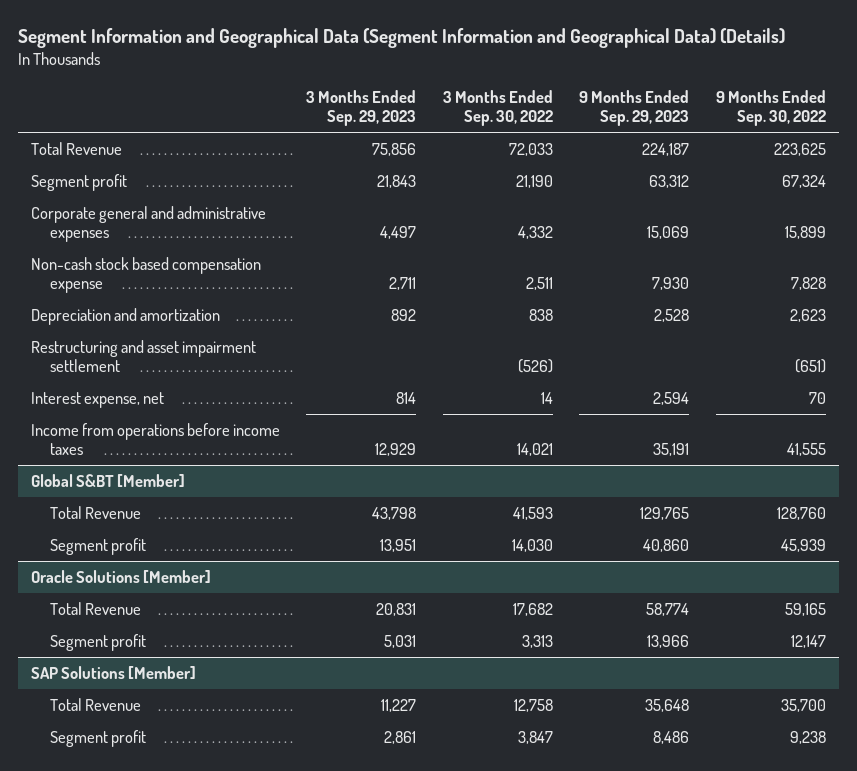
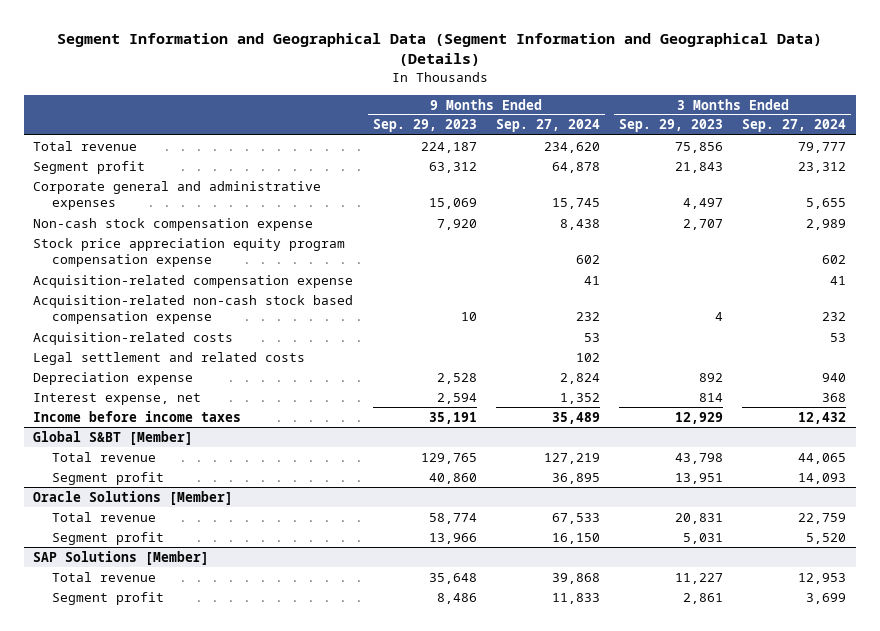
[442,90,553,127] 3 Months Ended Sep. 30, 2022 -> none
[715,90,826,127] 9 Months Ended Sep. 30, 2022 -> none
none -> [495,119,600,133] Sep. 27, 2024
none -> [742,119,847,133] Sep. 27, 2024
[30,141,122,155] Total Revenue -> [33,140,138,151] Total revenue
[30,339,256,373] Restructuring and asset impairment settlement -> none
[30,256,261,294] Non-cash stock based compensation expense -> [33,217,314,231] Non-cash stock compensation expense
[389,277,417,291] 2,711 -> [683,218,724,230] 2,707
[652,277,690,291] 7,930 -> [436,218,477,230] 7,920
none -> [33,237,346,268] Stock price appreciation equity program compensation expense
none -> [33,274,354,288] Acquisition-related compensation expense
none -> [33,294,354,325] Acquisition-related non-cash stock based compensation expense
none -> [33,331,234,345] Acquisition-related costs
none -> [33,351,306,365] Legal settlement and related costs
[30,307,220,325] Depreciation and amortization -> [33,371,194,385] Depreciation expense
[30,422,280,456] Income from operations before income taxes -> [33,410,242,422] Income before income taxes
[49,505,141,519] Total Revenue -> [52,451,157,462] Total revenue
[49,601,141,615] Total Revenue -> [52,511,157,522] Total revenue
[49,697,141,711] Total Revenue -> [52,571,157,582] Total revenue

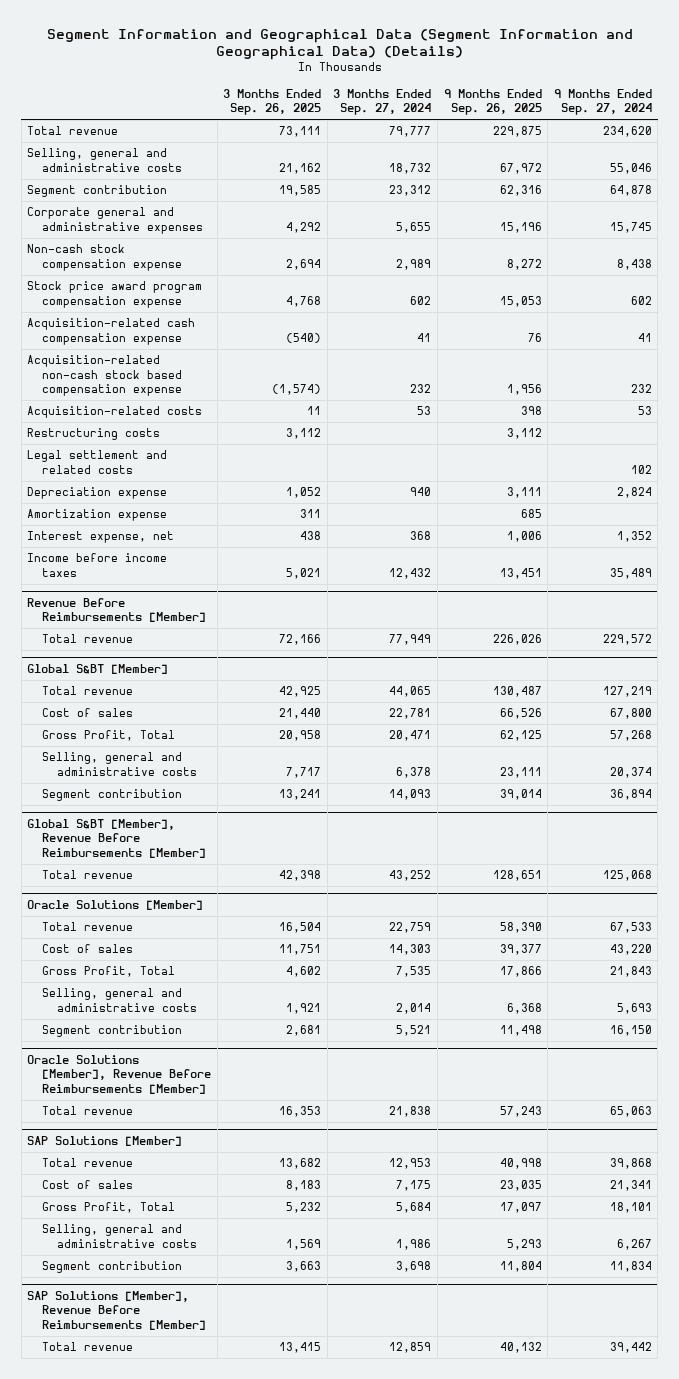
[372,119,477,133] Sep. 29, 2023 -> none
[619,119,724,133] Sep. 29, 2023 -> none
none -> [223,88,322,116] 3 Months Ended Sep. 26, 2025
none -> [443,88,542,116] 9 Months Ended Sep. 26, 2025
none -> [27,148,183,172] Selling, general and administrative costs
[33,160,146,174] Segment profit -> [27,185,168,198] Segment contribution
[33,237,346,268] Stock price appreciation equity program compensation expense -> [27,281,203,308] Stock price award program compensation expense
[33,274,354,288] Acquisition-related compensation expense -> [27,318,196,345] Acquisition-related cash compensation expense
none -> [27,428,161,441] Restructuring costs
none -> [27,509,168,522] Amortization expense
none -> [27,597,207,623] Revenue Before Reimbursements [Member]
none -> [42,634,134,644] Total revenue
none -> [42,708,134,718] Cost of sales
[52,471,165,485] Segment profit -> [42,730,176,742] Gross Profit, Total
[551,472,600,484] 36,895 -> [609,730,652,742] 57,268
[798,472,847,484] 14,093 -> [389,730,432,742] 20,471
none -> [42,752,197,776] Selling, general and administrative costs
none -> [42,789,183,802] Segment contribution
none -> [27,818,207,858] Global S&BT [Member], Revenue Before Reimbursements [Member]
none -> [42,870,134,880] Total revenue
none -> [42,944,134,954] Cost of sales
[52,531,165,545] Segment profit -> [42,966,176,978] Gross Profit, Total
[551,532,600,544] 16,150 -> [609,966,652,978] 21,843
[806,532,847,544] 5,520 -> [396,966,432,978] 7,535
none -> [42,988,197,1012] Selling, general and administrative costs
none -> [42,1025,183,1038] Segment contribution
none -> [27,1054,212,1094] Oracle Solutions [Member], Revenue Before Reimbursements [Member]
none -> [42,1106,134,1116] Total revenue
none -> [42,1180,134,1190] Cost of sales
[52,591,165,605] Segment profit -> [42,1202,176,1214] Gross Profit, Total
[551,592,600,604] 11,833 -> [609,1202,652,1214] 18,101
[806,592,847,604] 3,699 -> [396,1202,432,1214] 5,684
none -> [42,1224,197,1248] Selling, general and administrative costs
none -> [42,1261,183,1274] Segment contribution
none -> [27,1290,207,1330] SAP Solutions [Member], Revenue Before Reimbursements [Member]
none -> [42,1342,134,1352] Total revenue

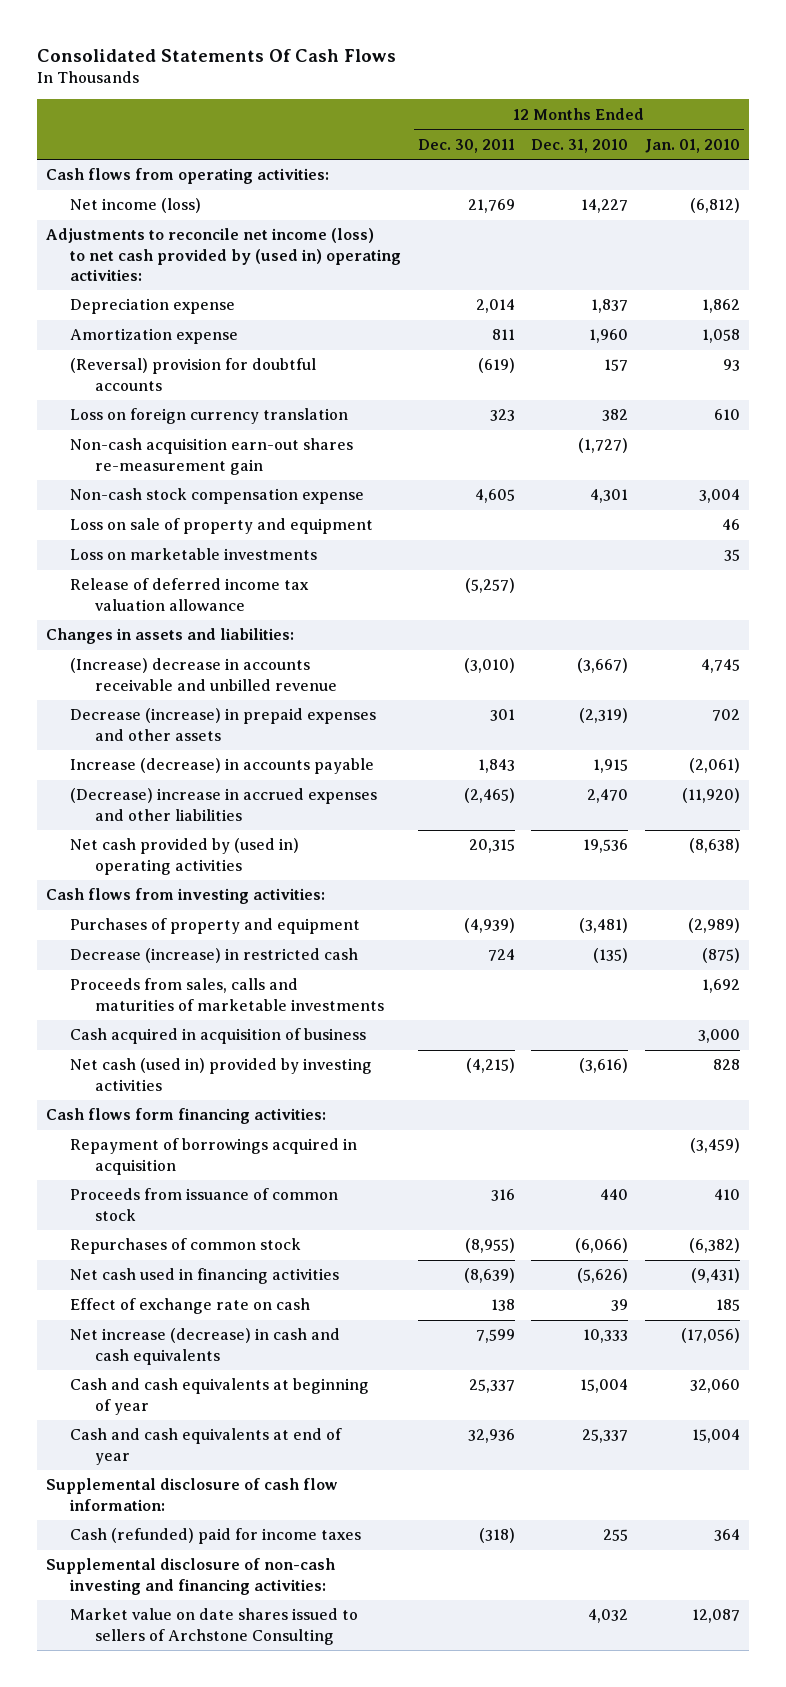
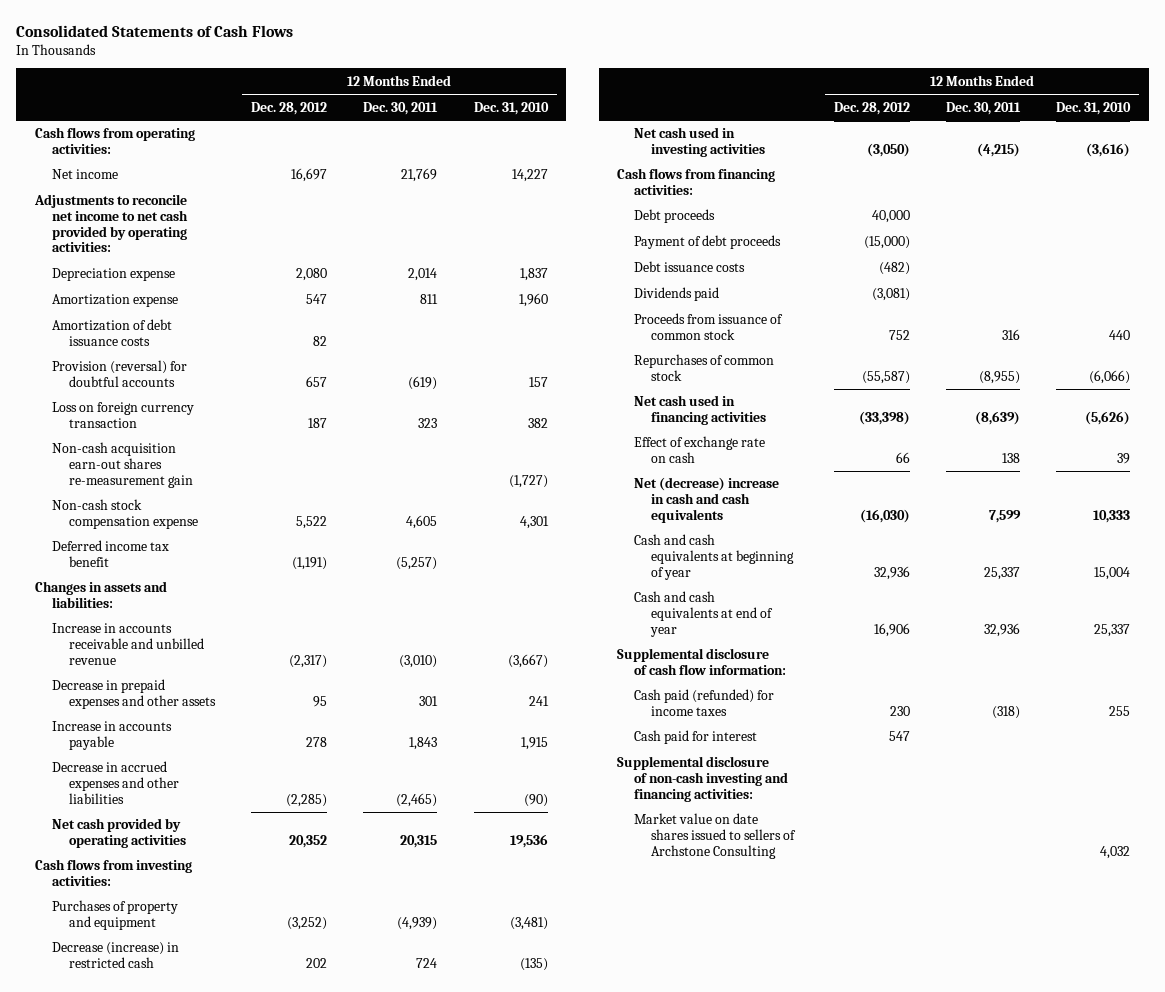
[37,48,397,62] Consolidated Statements Of Cash Flows -> [16,25,294,38] Consolidated Statements of Cash Flows
[645,138,741,153] Jan. 01, 2010 -> none
none -> [251,101,328,115] Dec. 28, 2012
[70,198,202,214] Net income (loss) -> [51,169,118,180] Net income
[45,228,402,281] Adjustments to reconcile net income (loss) to net cash provided by (used in) operating activities: -> [33,194,188,253] Adjustments to reconcile net income to net cash provided by operating activities:
none -> [51,319,172,347] Amortization of debt issuance costs
[70,358,317,391] (Reversal) provision for doubtful accounts -> [51,360,187,388] Provision (reversal) for doubtful accounts
[70,408,349,425] Loss on foreign currency translation -> [51,402,194,429] Loss on foreign currency transaction
[70,518,374,535] Loss on sale of property and equipment -> none
[70,548,318,561] Loss on marketable investments -> none
[70,578,310,611] Release of deferred income tax valuation allowance -> [51,540,169,568] Deferred income tax benefit
[70,658,337,691] (Increase) decrease in accounts receivable and unbilled revenue -> [51,623,204,665] Increase in accounts receivable and unbilled revenue
[70,708,377,741] Decrease (increase) in prepaid expenses and other assets -> [51,679,216,710] Decrease in prepaid expenses and other assets
[579,708,629,724] (2,319) -> [528,696,549,707] 241
[70,758,375,775] Increase (decrease) in accounts payable -> [51,721,172,751] Increase in accounts payable
[70,788,378,821] (Decrease) increase in accrued expenses and other liabilities -> [51,761,179,804] Decrease in accrued expenses and other liabilities
[587,789,629,804] 2,470 -> [523,793,548,807] (90)
[70,838,300,875] Net cash provided by (used in) operating activities -> [51,818,186,849] Net cash provided by operating activities
[70,978,384,1011] Proceeds from sales, calls and maturities of marketable investments -> none
[70,1028,367,1045] Cash acquired in acquisition of business -> none
[70,1138,358,1175] Repayment of borrowings acquired in acquisition -> none
[70,1058,373,1091] Net cash (used in) provided by investing activities -> [634,127,766,158] Net cash used in investing activities
[45,1108,326,1125] Cash flows form financing activities: -> [617,168,776,196] Cash flows from financing activities:
none -> [634,209,716,224] Debt proceeds
none -> [634,235,782,250] Payment of debt proceeds
none -> [634,261,746,273] Debt issuance costs
none -> [634,287,720,302] Dividends paid
[70,1328,341,1365] Net increase (decrease) in cash and cash equivalents -> [634,477,780,523] Net (decrease) increase in cash and cash equivalents
[70,1528,362,1545] Cash (refunded) paid for income taxes -> [634,689,775,717] Cash paid (refunded) for income taxes
none -> [634,730,758,745] Cash paid for interest

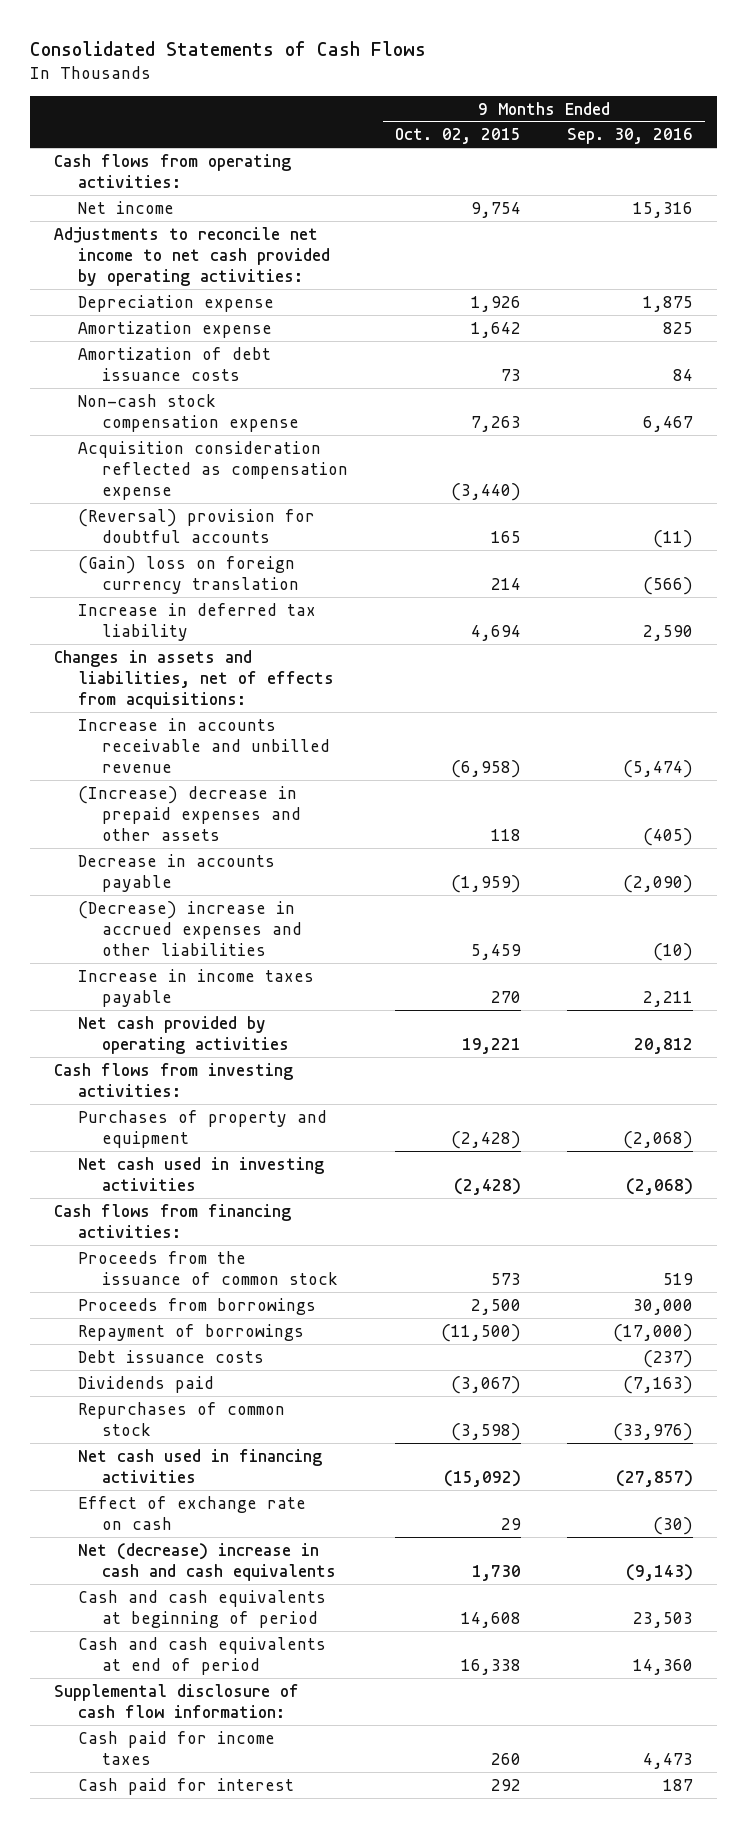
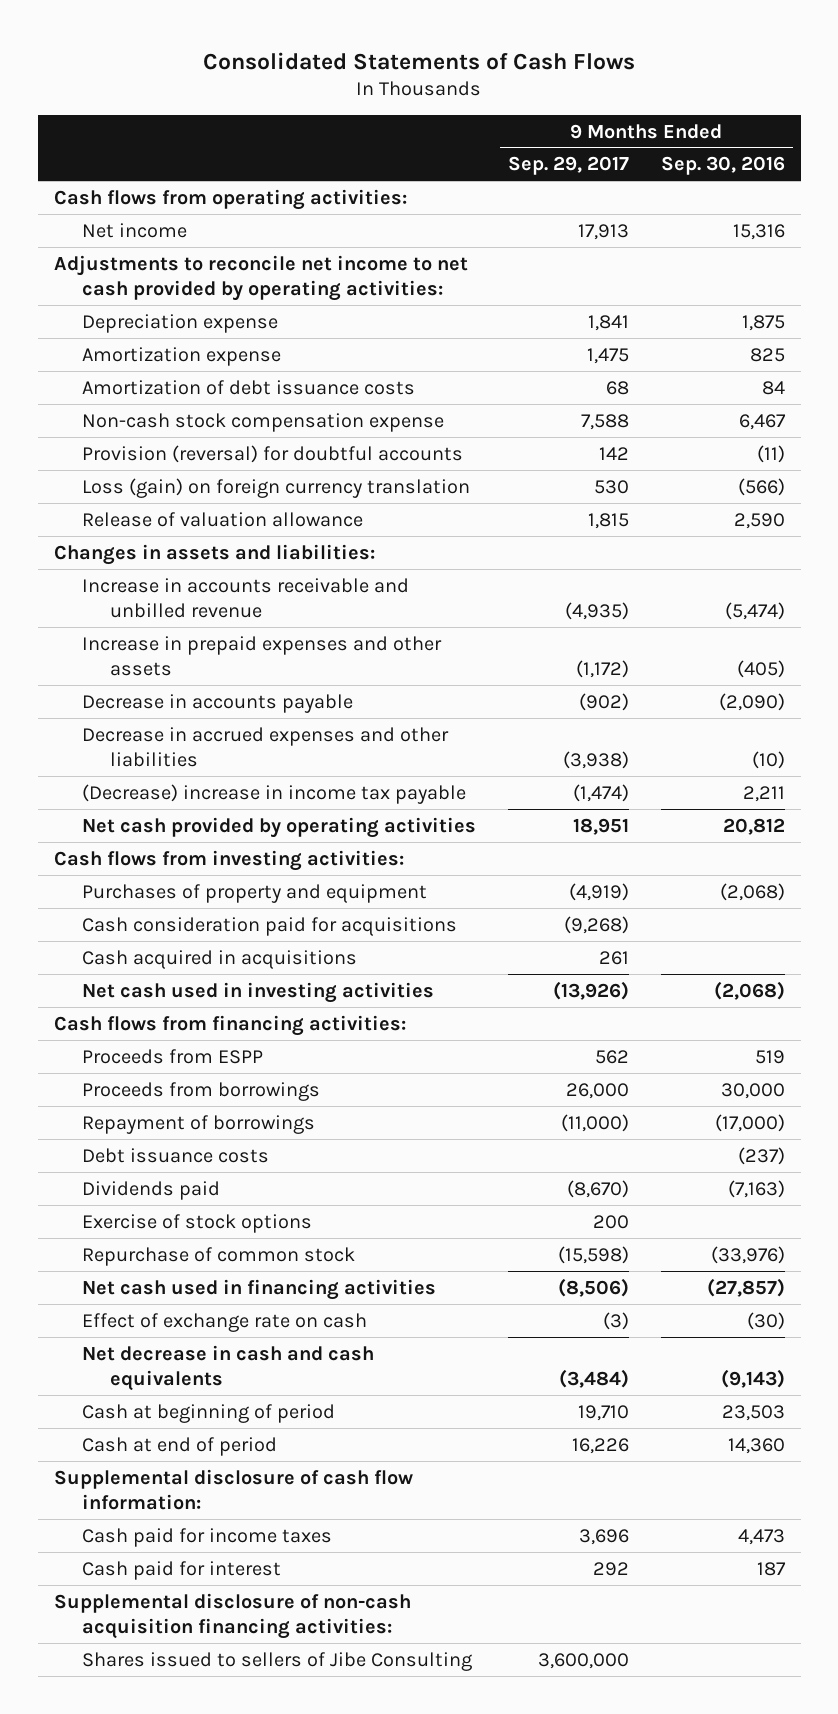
[394,128,521,145] Oct. 02, 2015 -> none
none -> [507,156,629,176] Sep. 29, 2017
[77,440,349,500] Acquisition consideration reflected as compensation expense -> none
[77,508,315,543] (Reversal) provision for doubtful accounts -> [81,444,463,463] Provision (reversal) for doubtful accounts
[77,555,300,594] (Gain) loss on foreign currency translation -> [81,477,470,498] Loss (gain) on foreign currency translation
[77,602,316,641] Increase in deferred tax liability -> [81,511,363,527] Release of valuation allowance
[53,649,334,709] Changes in assets and liabilities, net of effects from acquisitions: -> [53,543,375,565] Changes in assets and liabilities:
[77,785,302,841] (Increase) decrease in prepaid expenses and other assets -> [81,635,442,677] Increase in prepaid expenses and other assets
[77,900,303,956] (Decrease) increase in accrued expenses and other liabilities -> [81,726,449,768] Decrease in accrued expenses and other liabilities
[77,968,314,1007] Increase in income taxes payable -> [81,783,466,804] (Decrease) increase in income tax payable
none -> [81,916,457,936] Cash consideration paid for acquisitions
none -> [81,949,357,969] Cash acquired in acquisitions
[77,1250,339,1285] Proceeds from the issuance of common stock -> [81,1048,263,1064] Proceeds from ESPP
none -> [81,1213,312,1233] Exercise of stock options
[77,1401,285,1436] Repurchases of common stock -> [81,1246,355,1266] Repurchase of common stock
[77,1542,337,1581] Net (decrease) increase in cash and cash equivalents -> [81,1344,374,1392] Net decrease in cash and cash equivalents
[77,1589,326,1628] Cash and cash equivalents at beginning of period -> [81,1403,335,1423] Cash at beginning of period
[77,1636,326,1675] Cash and cash equivalents at end of period -> [81,1436,277,1456] Cash at end of period
none -> [53,1592,411,1640] Supplemental disclosure of non-cash acquisition financing activities:
none -> [81,1651,472,1671] Shares issued to sellers of Jibe Consulting

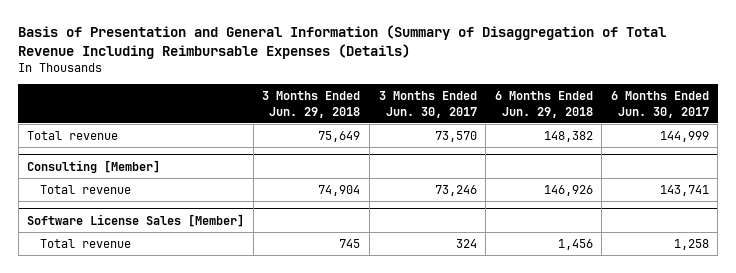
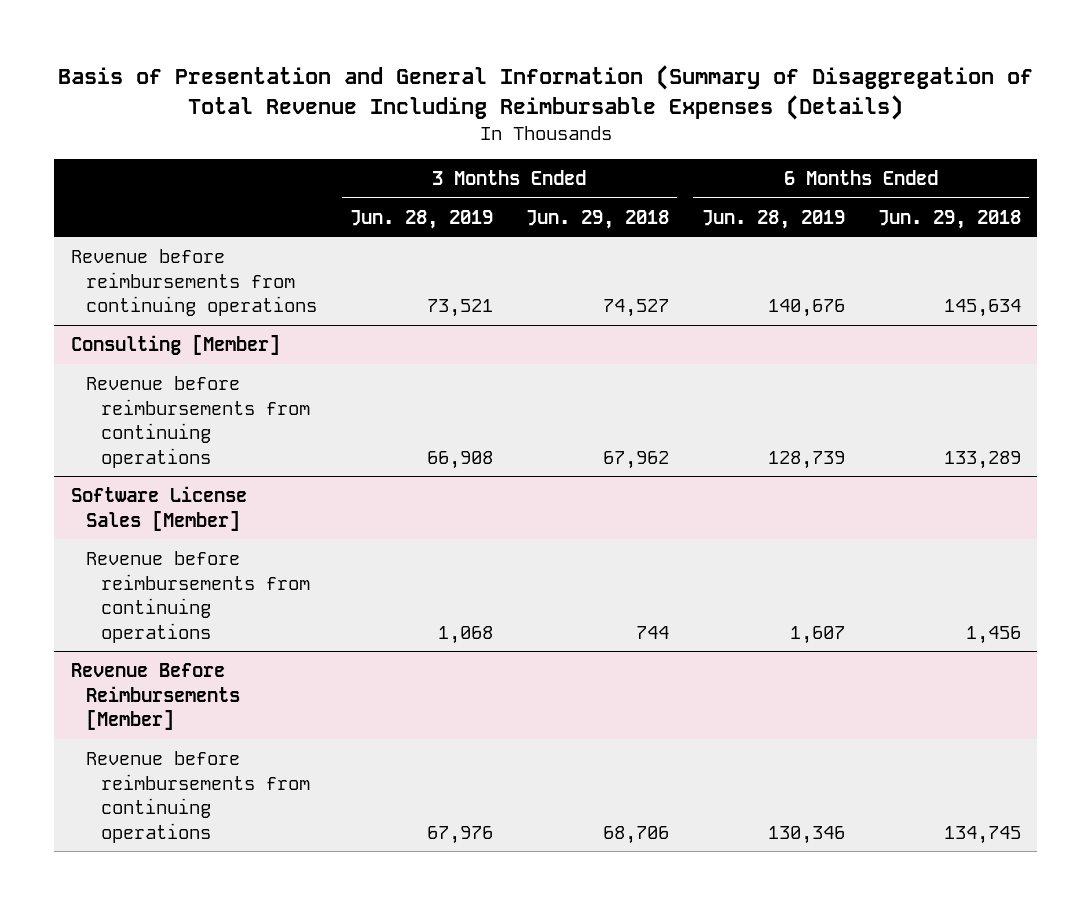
[378,91,477,118] 3 Months Ended Jun. 30, 2017 -> none
[610,91,709,118] 6 Months Ended Jun. 30, 2017 -> none
none -> [349,209,493,229] Jun. 28, 2019
none -> [701,209,845,229] Jun. 28, 2019
[27,130,119,140] Total revenue -> none
none -> [70,249,317,317] Revenue before reimbursements from continuing operations
[39,184,131,194] Total revenue -> none
none -> [85,376,311,468] Revenue before reimbursements from continuing operations
[39,238,131,248] Total revenue -> none
none -> [85,551,311,643] Revenue before reimbursements from continuing operations
none -> [70,663,240,731] Revenue Before Reimbursements [Member]
none -> [85,751,311,843] Revenue before reimbursements from continuing operations

